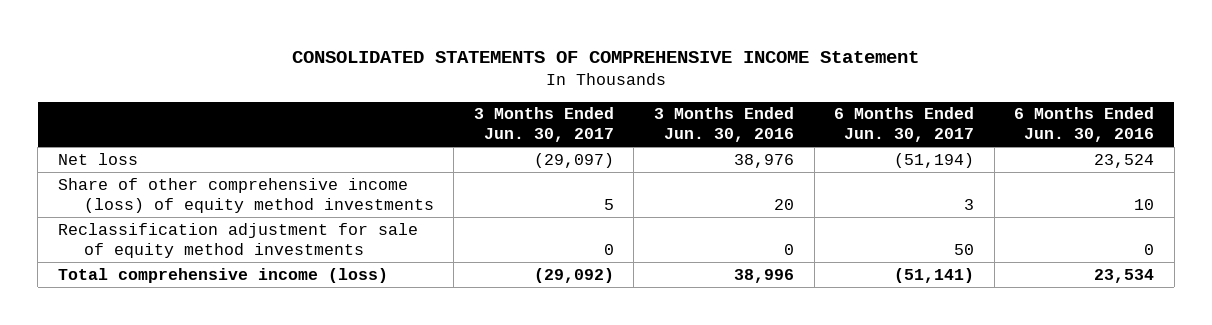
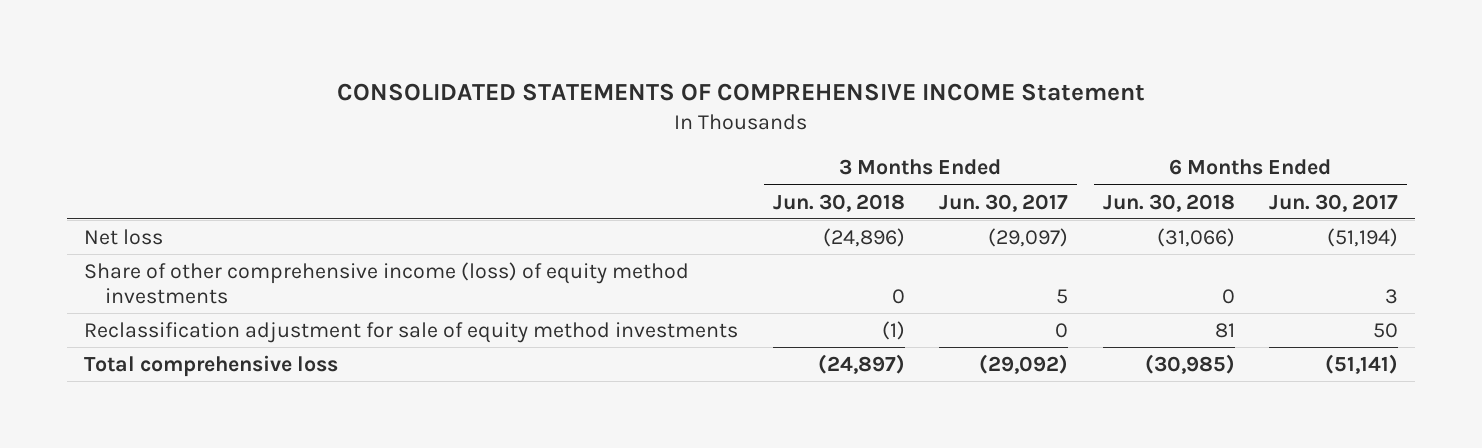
[654,107,795,143] 3 Months Ended Jun. 30, 2016 -> none
[1014,107,1155,143] 6 Months Ended Jun. 30, 2016 -> none
none -> [772,193,905,212] Jun. 30, 2018
none -> [1102,193,1235,212] Jun. 30, 2018
[57,267,388,283] Total comprehensive income (loss) -> [84,354,339,377] Total comprehensive loss

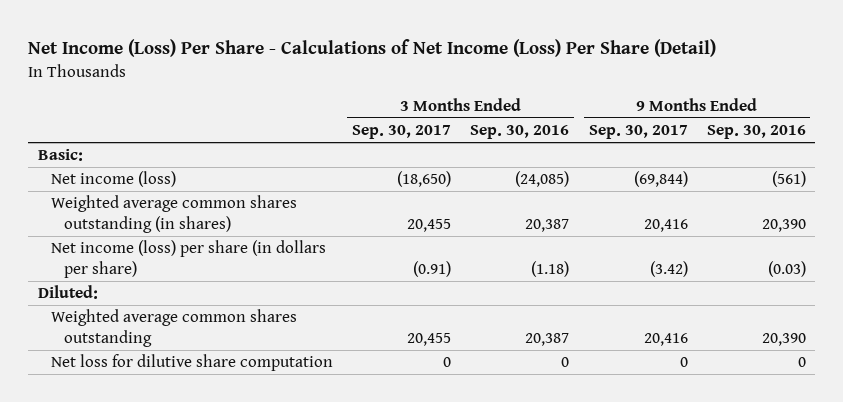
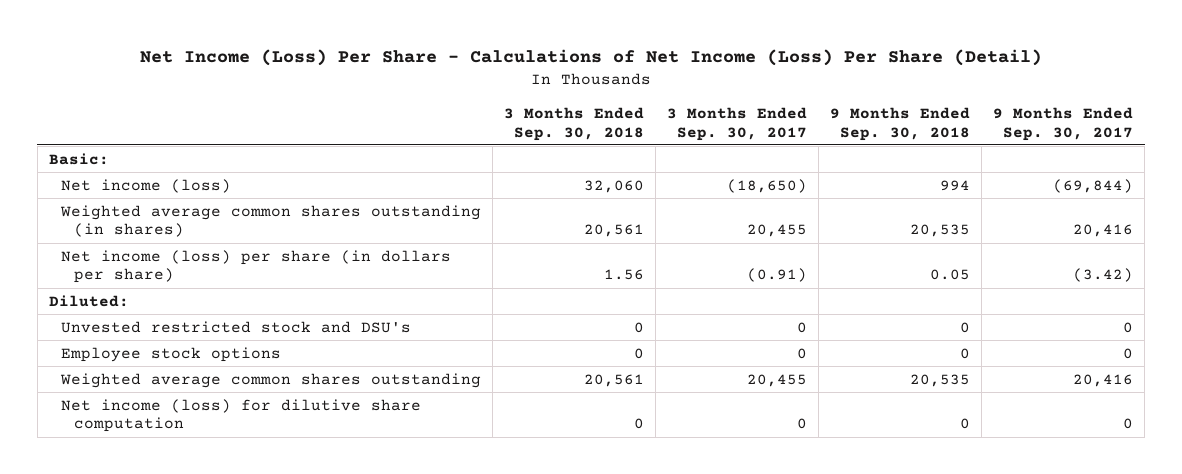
[470,125,570,140] Sep. 30, 2016 -> none
[706,125,806,140] Sep. 30, 2016 -> none
none -> [504,106,645,141] 3 Months Ended Sep. 30, 2018
none -> [830,106,971,141] 9 Months Ended Sep. 30, 2018
none -> [61,320,412,333] Unvested restricted stock and DSU's
none -> [61,346,282,362] Employee stock options
[51,354,334,372] Net loss for dilutive share computation -> [61,398,422,433] Net income (loss) for dilutive share computation

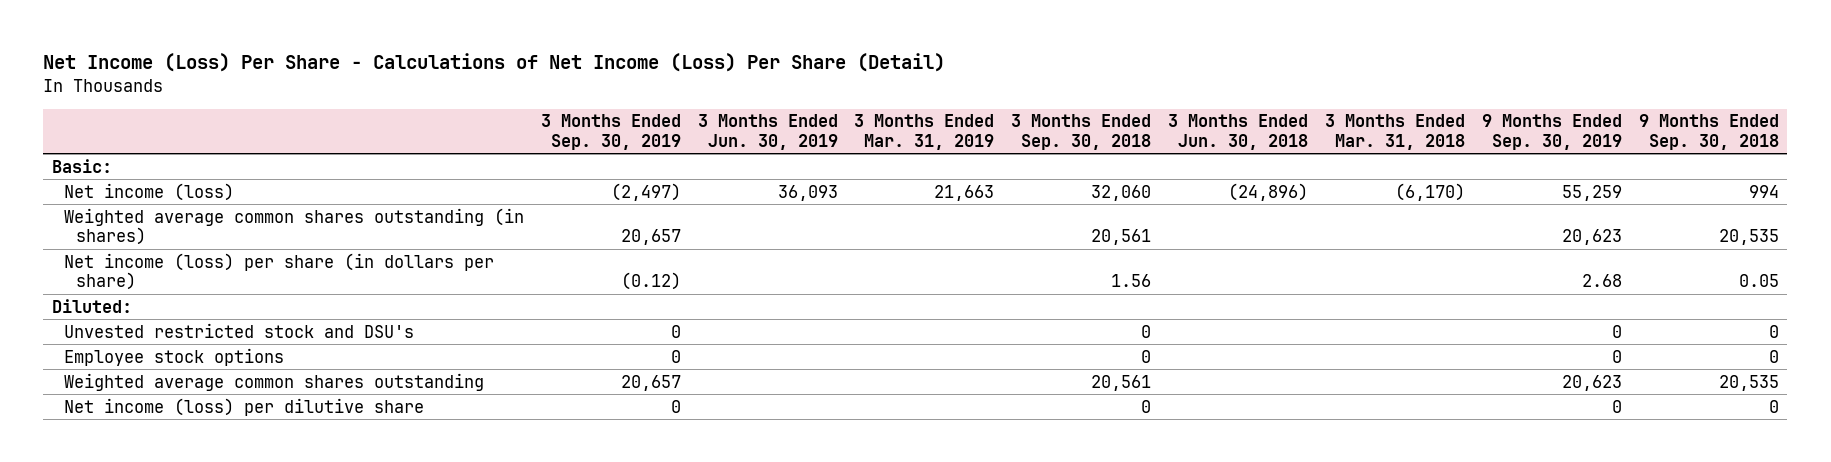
[667,106,808,141] 3 Months Ended Sep. 30, 2017 -> none
[993,106,1134,141] 9 Months Ended Sep. 30, 2017 -> none
none -> [540,114,681,150] 3 Months Ended Sep. 30, 2019
none -> [697,114,838,150] 3 Months Ended Jun. 30, 2019
none -> [854,114,995,150] 3 Months Ended Mar. 31, 2019
none -> [1168,114,1309,150] 3 Months Ended Jun. 30, 2018
none -> [1325,114,1466,150] 3 Months Ended Mar. 31, 2018
none -> [1481,114,1622,150] 9 Months Ended Sep. 30, 2019
[61,398,422,433] Net income (loss) for dilutive share computation -> [63,397,424,416] Net income (loss) per dilutive share

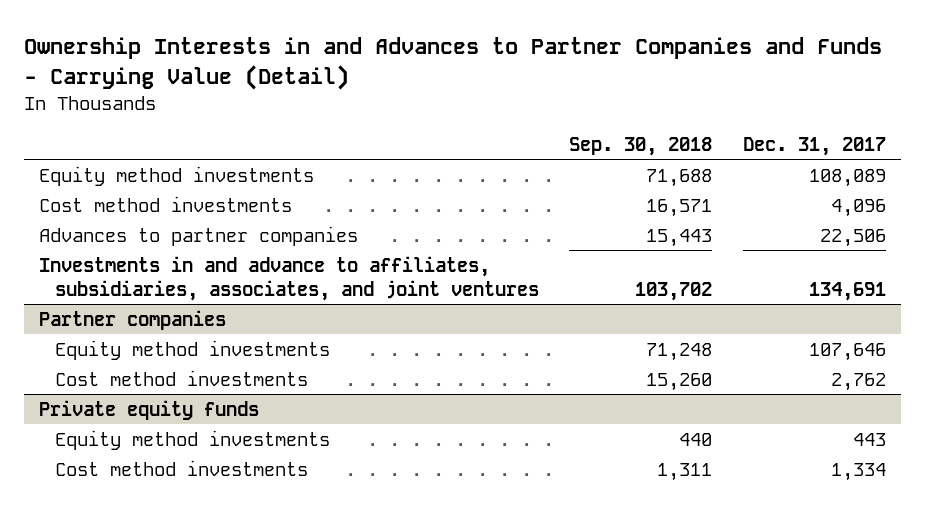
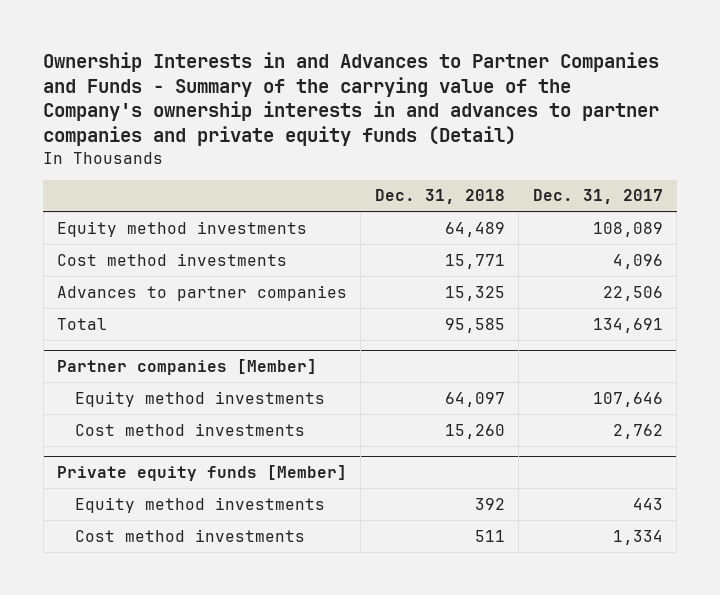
[24,37,883,90] Ownership Interests in and Advances to Partner Companies and Funds - Carrying Value (Detail) -> [43,51,660,147] Ownership Interests in and Advances to Partner Companies and Funds - Summary of the carrying value of the Company's ownership interests in and advances to partner companies and private equity funds (Detail)
[569,136,713,156] Sep. 30, 2018 -> none
none -> [374,189,505,205] Dec. 31, 2018
[39,255,540,301] Investments in and advance to affiliates, subsidiaries, associates, and joint ventures -> [56,317,107,330] Total
[39,309,227,330] Partner companies -> [56,358,317,375] Partner companies [Member]
[39,399,260,420] Private equity funds -> [56,464,347,481] Private equity funds [Member]

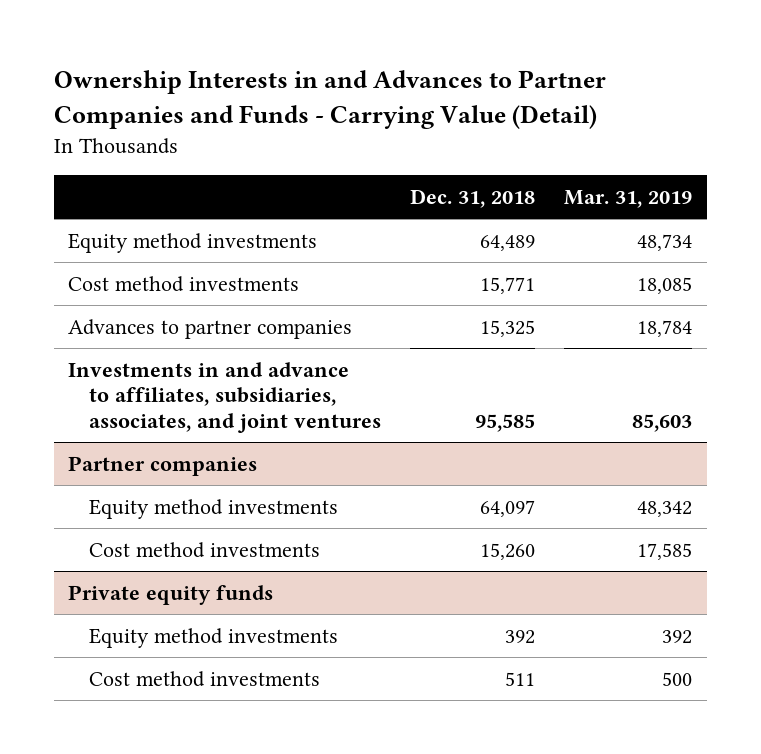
[43,51,660,147] Ownership Interests in and Advances to Partner Companies and Funds - Summary of the carrying value of the Company's ownership interests in and advances to partner companies and private equity funds (Detail) -> [53,70,606,129] Ownership Interests in and Advances to Partner Companies and Funds - Carrying Value (Detail)
[532,189,663,205] Dec. 31, 2017 -> none
none -> [564,189,693,208] Mar. 31, 2019
[56,317,107,330] Total -> [68,361,382,433] Investments in and advance to affiliates, subsidiaries, associates, and joint ventures
[56,358,317,375] Partner companies [Member] -> [68,455,258,476] Partner companies
[56,464,347,481] Private equity funds [Member] -> [68,584,274,605] Private equity funds

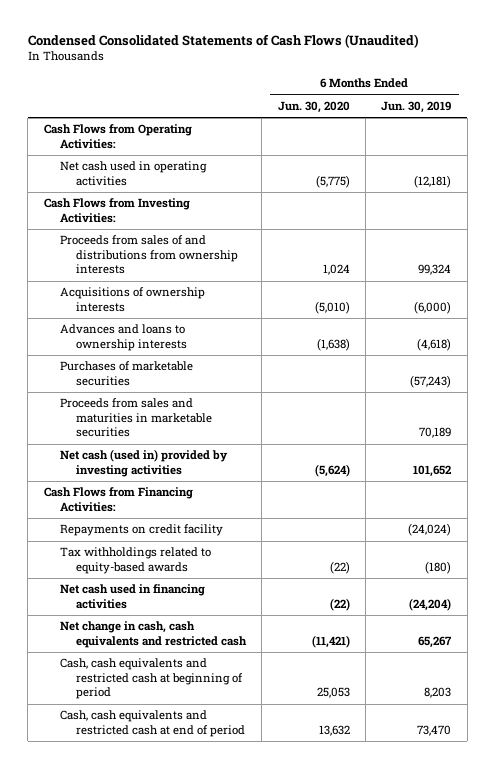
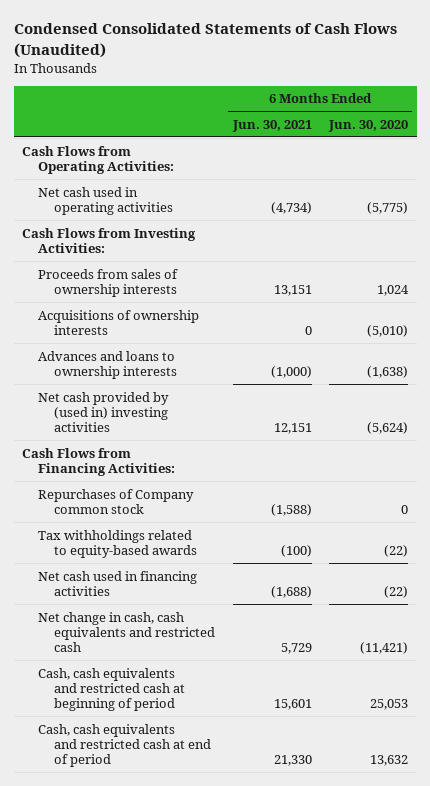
[381,100,452,113] Jun. 30, 2019 -> none
none -> [231,119,312,132] Jun. 30, 2021
[59,235,238,275] Proceeds from sales of and distributions from ownership interests -> [38,268,179,297] Proceeds from sales of ownership interests
[59,361,193,386] Purchases of marketable securities -> none
[59,398,212,438] Proceeds from sales and maturities in marketable securities -> none
[59,449,228,477] Net cash (used in) provided by investing activities -> [38,391,170,433] Net cash provided by (used in) investing activities
[59,524,223,537] Repayments on credit facility -> none
none -> [38,488,195,514] Repurchases of Company common stock

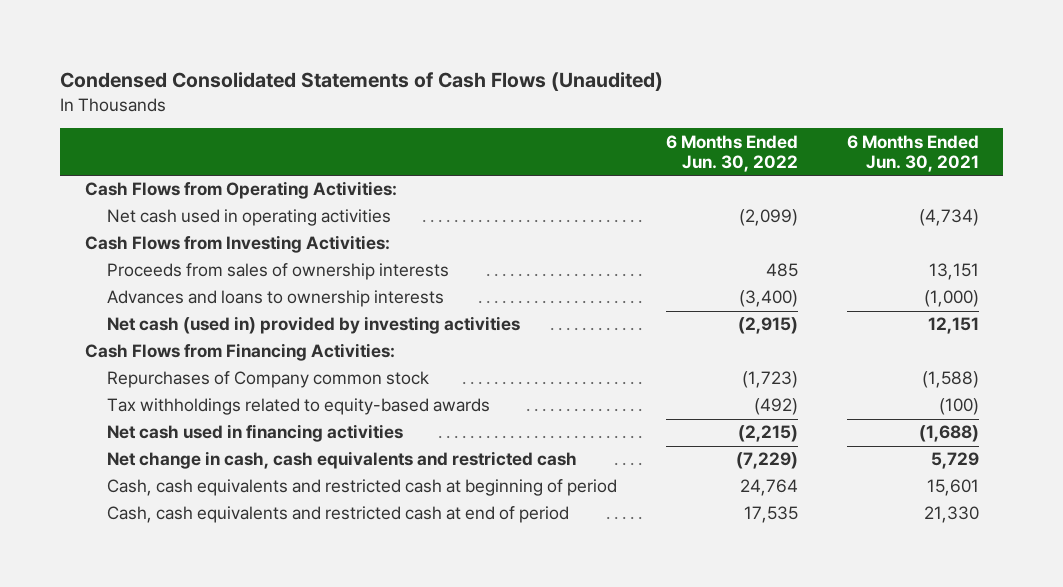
[327,119,408,132] Jun. 30, 2020 -> none
none -> [666,134,799,173] 6 Months Ended Jun. 30, 2022
[38,309,200,335] Acquisitions of ownership interests -> none
[38,391,170,433] Net cash provided by (used in) investing activities -> [107,316,521,335] Net cash (used in) provided by investing activities

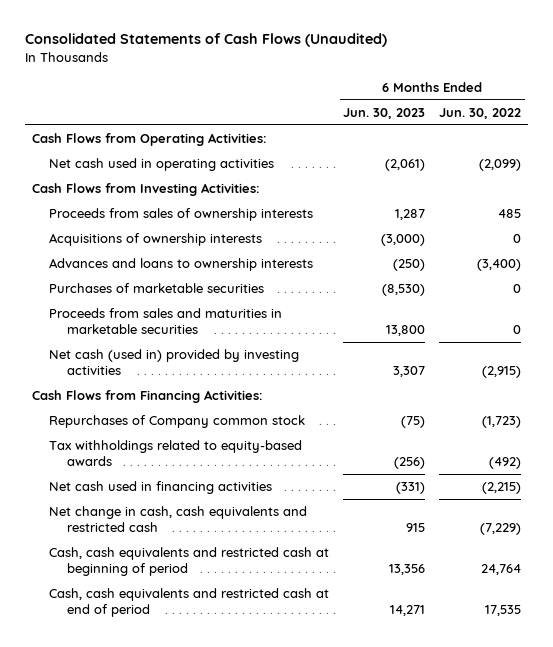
[60,72,664,92] Condensed Consolidated Statements of Cash Flows (Unaudited) -> [24,33,387,48] Consolidated Statements of Cash Flows (Unaudited)
[846,134,979,173] 6 Months Ended Jun. 30, 2021 -> none
none -> [343,107,426,119] Jun. 30, 2023
none -> [49,233,263,247] Acquisitions of ownership interests
none -> [49,283,265,294] Purchases of marketable securities
none -> [49,308,283,334] Proceeds from sales and maturities in marketable securities

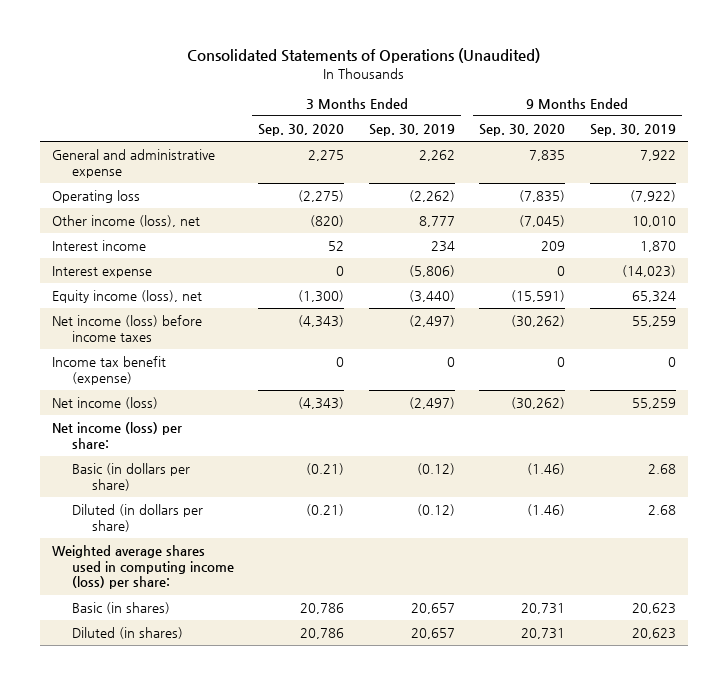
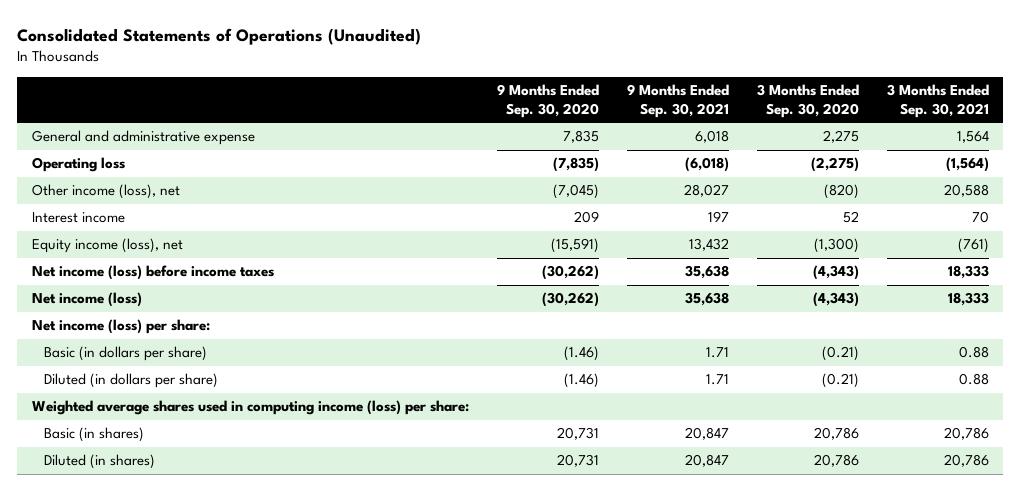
[368,124,455,137] Sep. 30, 2019 -> none
[589,124,676,137] Sep. 30, 2019 -> none
none -> [626,83,729,119] 9 Months Ended Sep. 30, 2021
none -> [886,83,989,119] 3 Months Ended Sep. 30, 2021
[52,266,153,279] Interest expense -> none
[52,356,167,385] Income tax benefit (expense) -> none

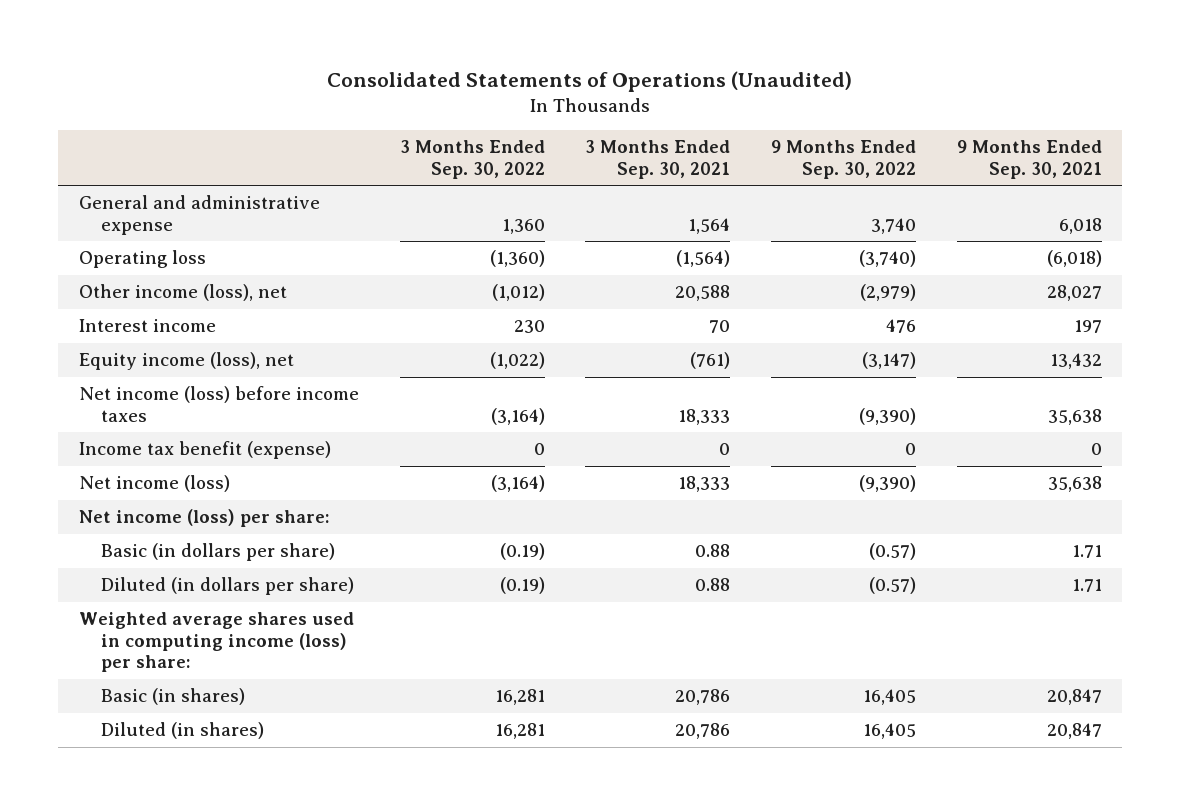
[496,83,599,119] 9 Months Ended Sep. 30, 2020 -> none
[756,83,859,119] 3 Months Ended Sep. 30, 2020 -> none
none -> [399,140,545,179] 3 Months Ended Sep. 30, 2022
none -> [771,140,917,179] 9 Months Ended Sep. 30, 2022
none -> [78,441,331,460] Income tax benefit (expense)

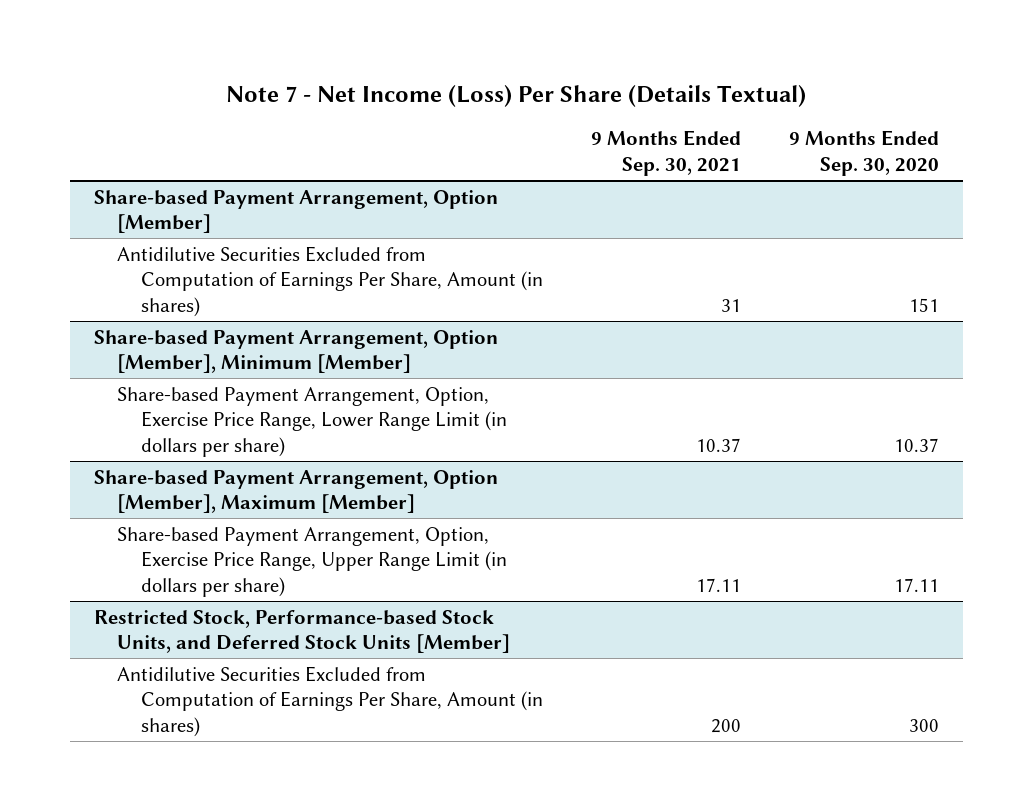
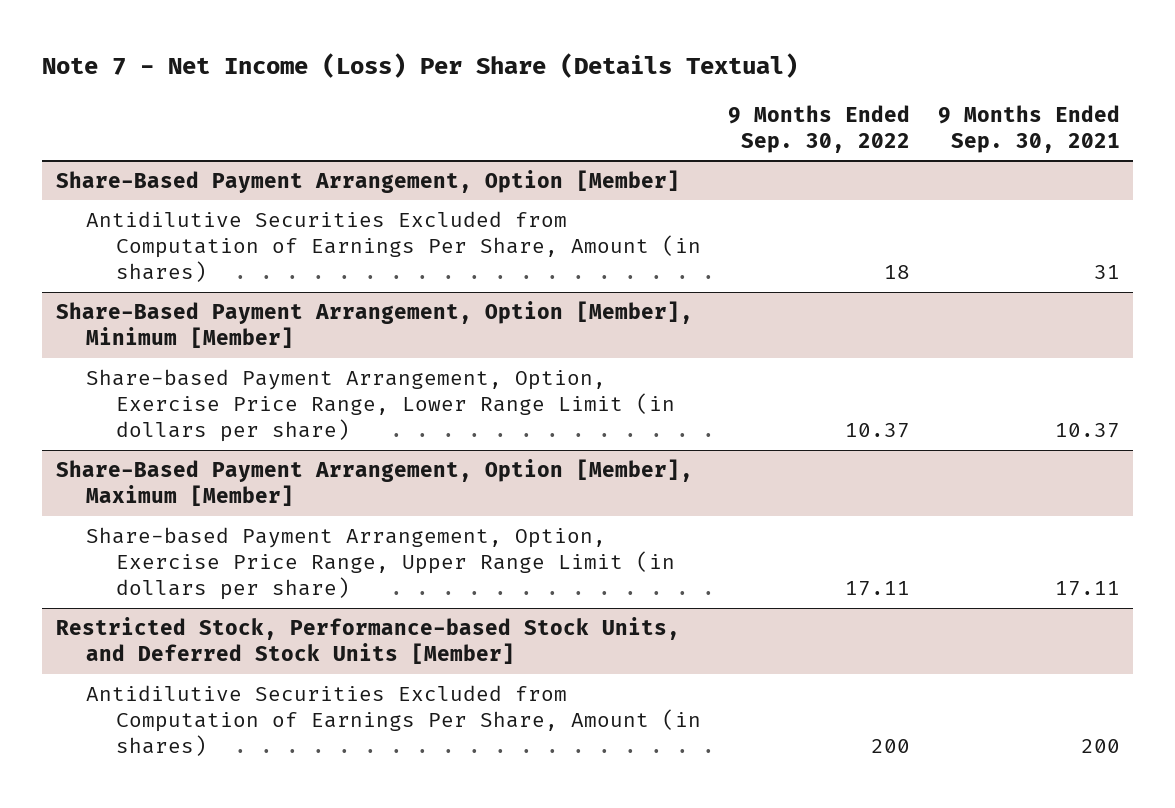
[788,130,939,177] 9 Months Ended Sep. 30, 2020 -> none
none -> [728,104,911,153] 9 Months Ended Sep. 30, 2022
[93,189,498,234] Share-based Payment Arrangement, Option [Member] -> [55,169,680,193] Share-Based Payment Arrangement, Option [Member]
[93,329,498,374] Share-based Payment Arrangement, Option [Member], Minimum [Member] -> [55,300,693,349] Share-Based Payment Arrangement, Option [Member], Minimum [Member]
[93,469,498,514] Share-based Payment Arrangement, Option [Member], Maximum [Member] -> [55,458,693,507] Share-Based Payment Arrangement, Option [Member], Maximum [Member]

